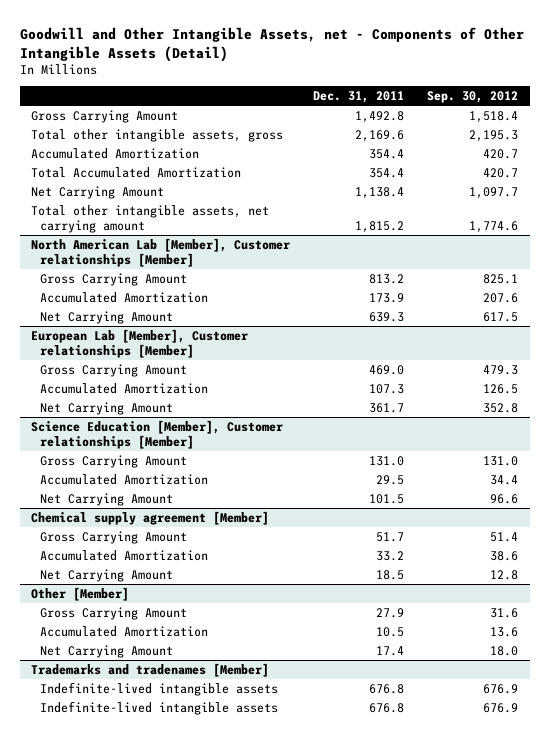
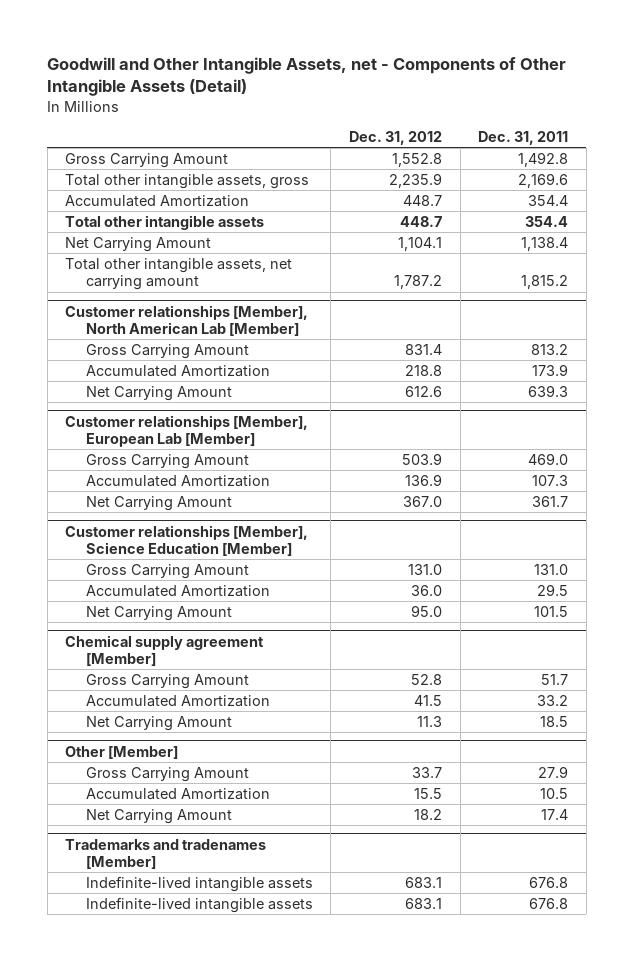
[427,91,519,104] Sep. 30, 2012 -> none
none -> [348,131,442,146] Dec. 31, 2012
[31,166,242,178] Total Accumulated Amortization -> [65,214,265,230] Total other intangible assets
[31,237,291,267] North American Lab [Member], Customer relationships [Member] -> [65,304,309,336] Customer relationships [Member], North American Lab [Member]
[31,328,249,358] European Lab [Member], Customer relationships [Member] -> [65,414,309,447] Customer relationships [Member], European Lab [Member]
[31,419,284,449] Science Education [Member], Customer relationships [Member] -> [65,524,309,556] Customer relationships [Member], Science Education [Member]

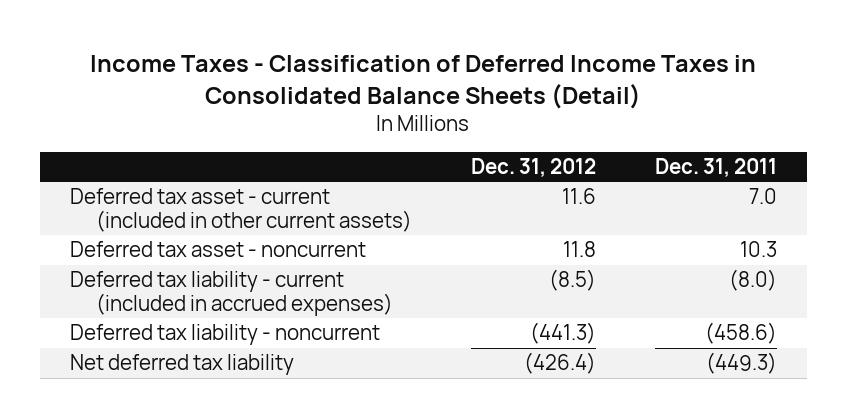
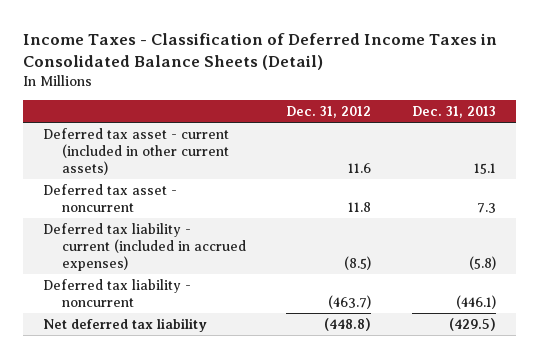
[655,157,778,177] Dec. 31, 2011 -> none
none -> [411,106,496,119] Dec. 31, 2013
[529,322,596,345] (441.3) -> [328,294,372,309] (463.7)
[523,352,596,375] (426.4) -> [324,317,372,331] (448.8)

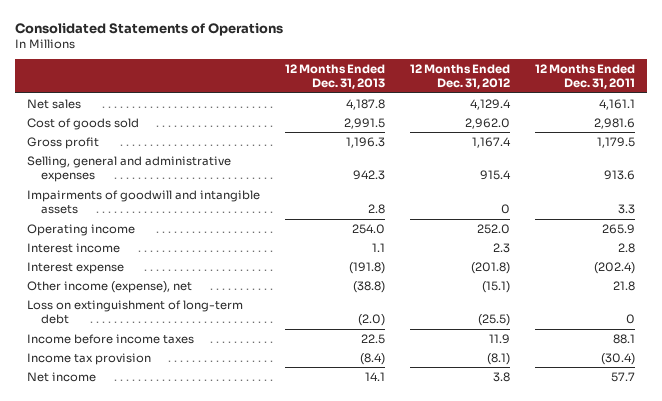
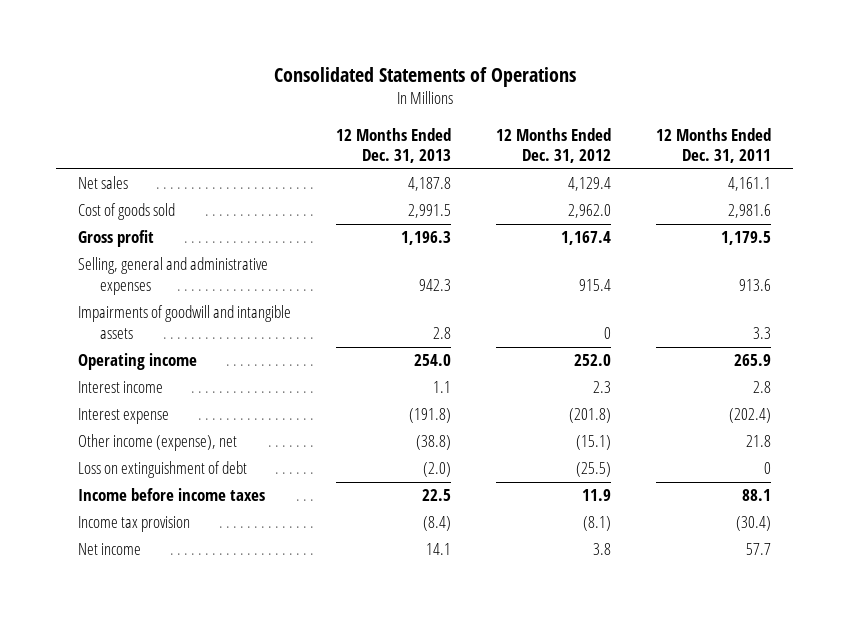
[27,299,244,325] Loss on extinguishment of long-term debt -> [78,461,248,479] Loss on extinguishment of debt

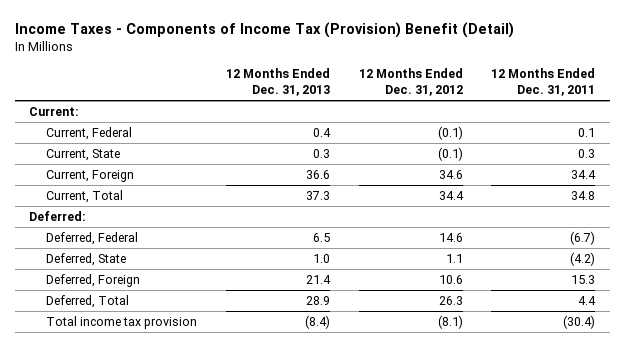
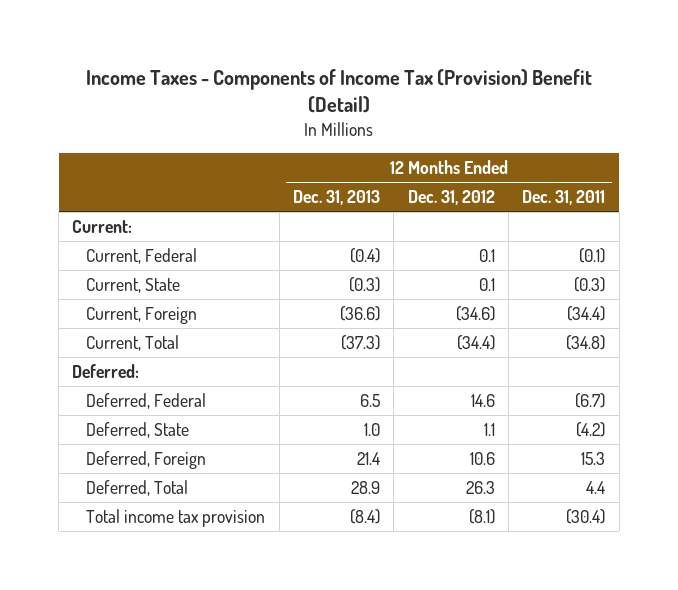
[312,127,331,137] 0.4 -> [349,247,380,263] (0.4)
[437,125,463,140] (0.1) -> [478,248,495,262] 0.1
[578,127,596,137] 0.1 -> [579,247,606,263] (0.1)
[312,148,330,158] 0.3 -> [348,276,380,292] (0.3)
[437,146,463,161] (0.1) -> [478,277,495,291] 0.1
[578,148,596,158] 0.3 -> [574,276,606,292] (0.3)
[305,169,330,179] 36.6 -> [339,305,380,321] (36.6)
[438,169,463,179] 34.6 -> [455,305,495,321] (34.6)
[571,169,597,179] 34.4 -> [567,305,606,321] (34.4)
[305,190,330,200] 37.3 -> [340,334,380,350] (37.3)
[438,190,464,200] 34.4 -> [456,334,495,350] (34.4)
[571,190,596,200] 34.8 -> [566,334,606,350] (34.8)

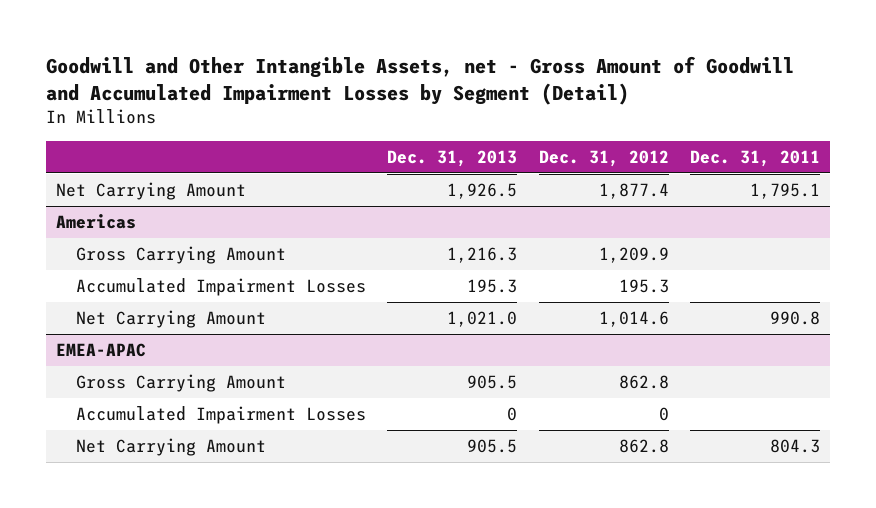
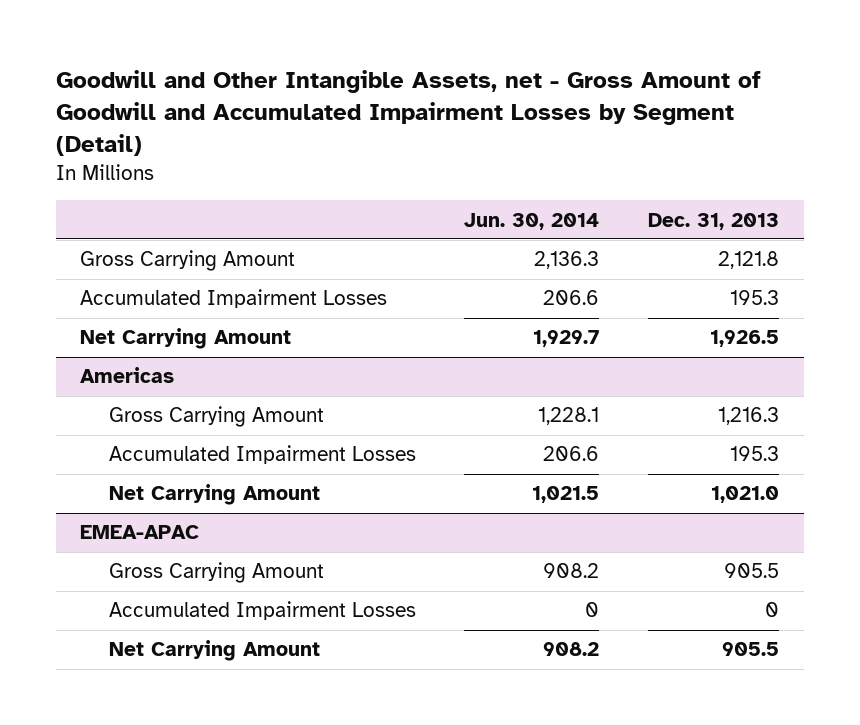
[538,149,669,167] Dec. 31, 2012 -> none
[689,149,820,167] Dec. 31, 2011 -> none
none -> [464,212,600,230] Jun. 30, 2014
none -> [80,250,296,272] Gross Carrying Amount
none -> [80,289,388,309] Accumulated Impairment Losses

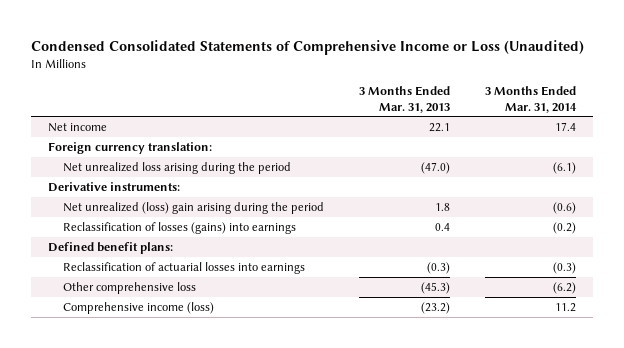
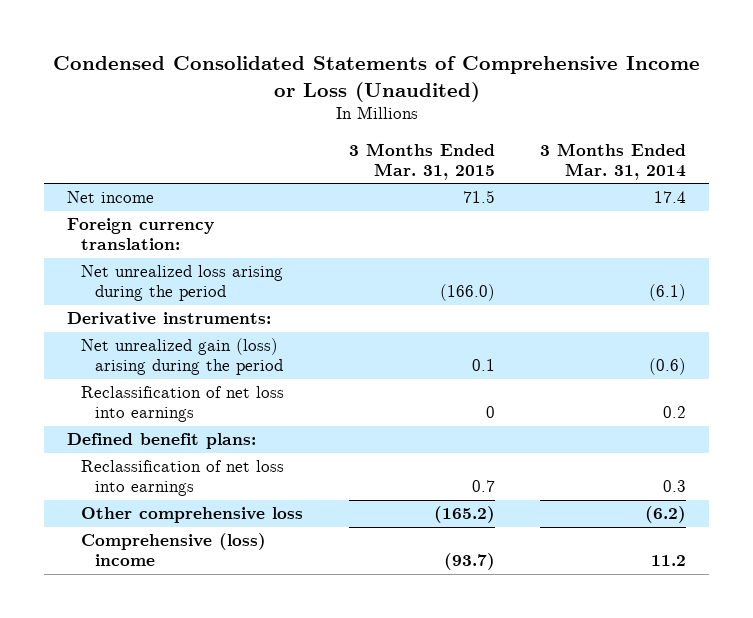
[358,85,450,113] 3 Months Ended Mar. 31, 2013 -> none
none -> [348,142,495,180] 3 Months Ended Mar. 31, 2015
[63,202,325,215] Net unrealized (loss) gain arising during the period -> [80,338,284,376] Net unrealized gain (loss) arising during the period
[63,222,297,235] Reclassification of losses (gains) into earnings -> [80,386,284,423] Reclassification of net loss into earnings
[552,222,576,235] (0.2) -> [663,406,687,419] 0.2
[63,262,306,275] Reclassification of actuarial losses into earnings -> [80,460,284,497] Reclassification of net loss into earnings
[552,262,576,275] (0.3) -> [663,480,687,493] 0.3
[63,302,215,315] Comprehensive income (loss) -> [80,533,266,567] Comprehensive (loss) income

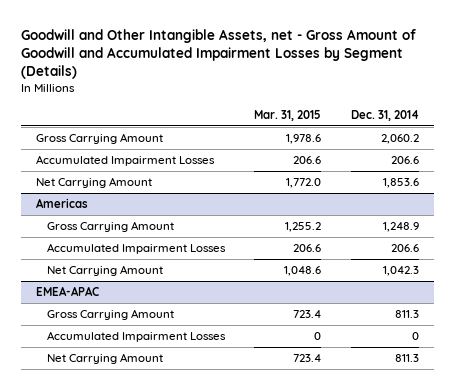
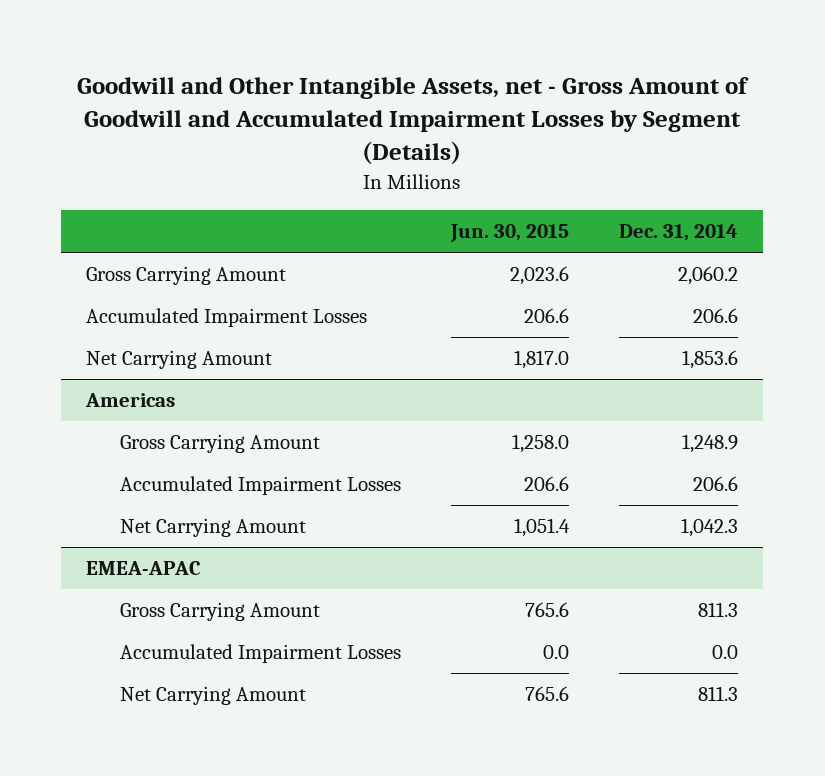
[254,109,322,121] Mar. 31, 2015 -> none
none -> [450,224,570,243] Jun. 30, 2015
[412,332,420,341] 0 -> [712,645,739,660] 0.0

